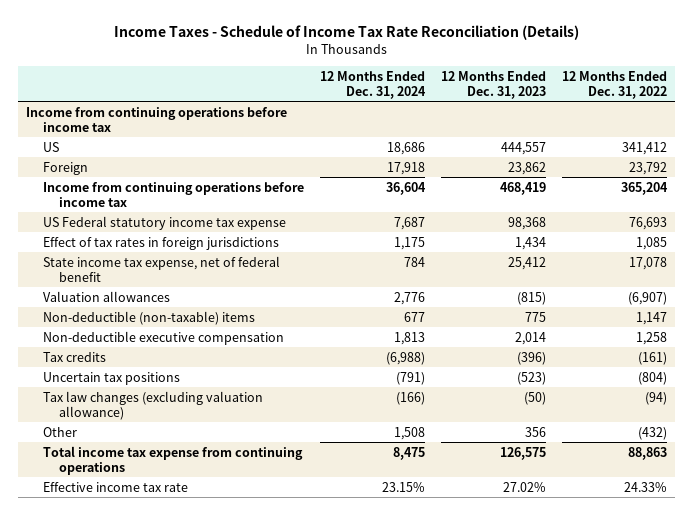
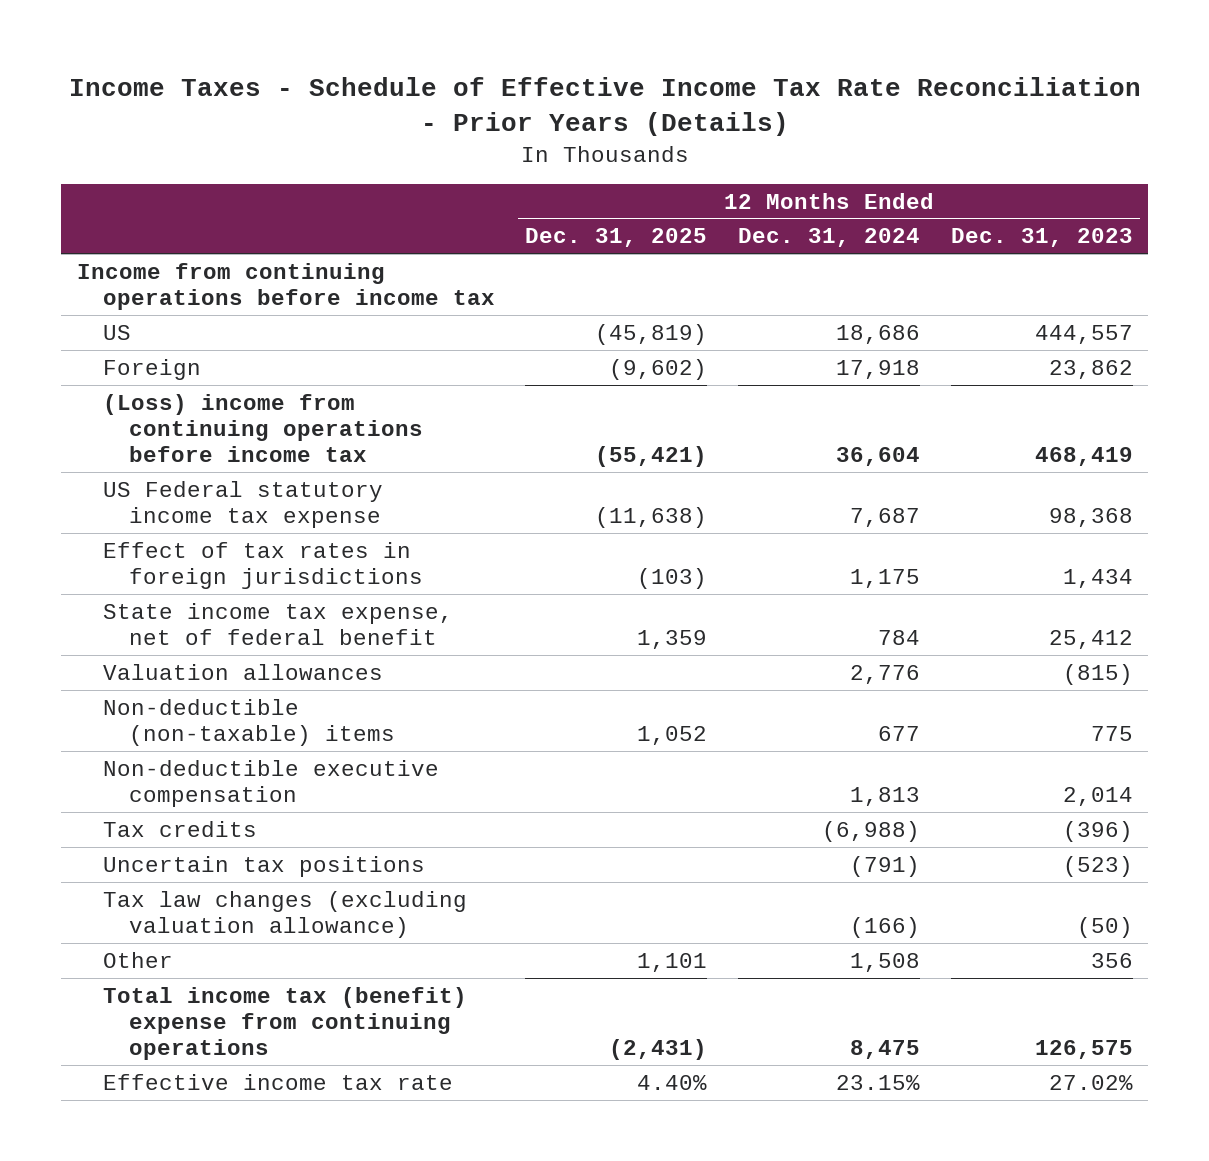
[113,24,579,40] Income Taxes - Schedule of Income Tax Rate Reconciliation (Details) -> [68,77,1141,137] Income Taxes - Schedule of Effective Income Tax Rate Reconciliation - Prior Years (Details)
[562,70,668,99] 12 Months Ended Dec. 31, 2022 -> none
none -> [525,228,708,248] Dec. 31, 2025
[42,181,304,207] Income from continuing operations before income tax -> [102,393,423,463] (Loss) income from continuing operations before income tax
[42,445,303,475] Total income tax expense from continuing operations -> [102,986,467,1061] Total income tax (benefit) expense from continuing operations

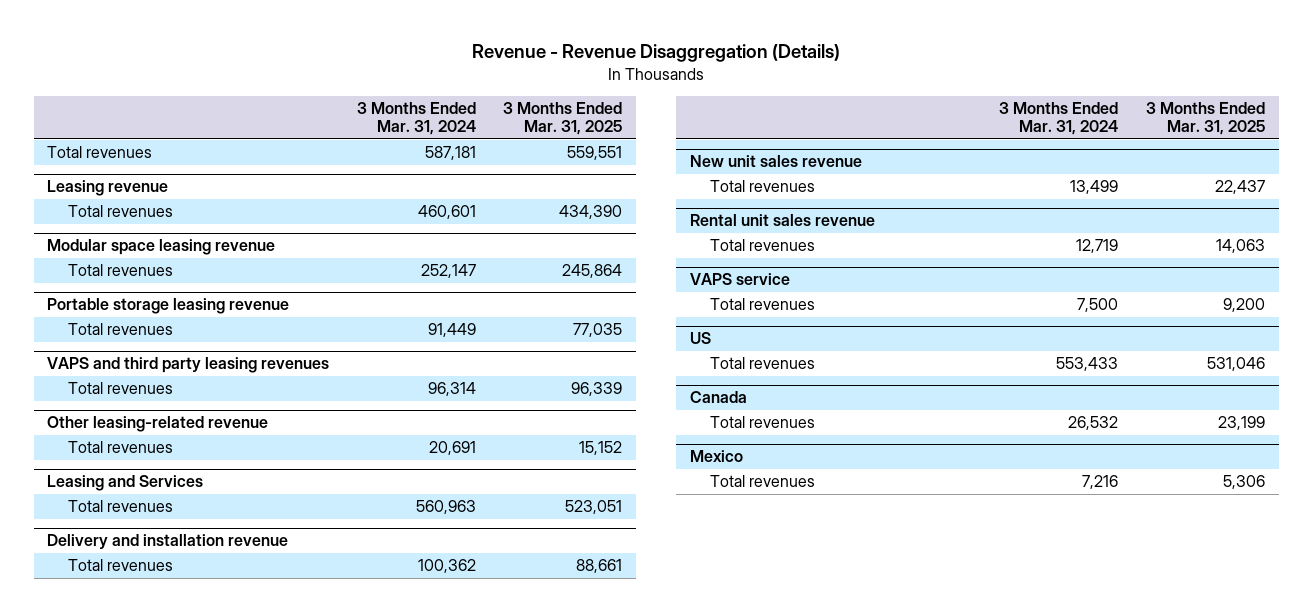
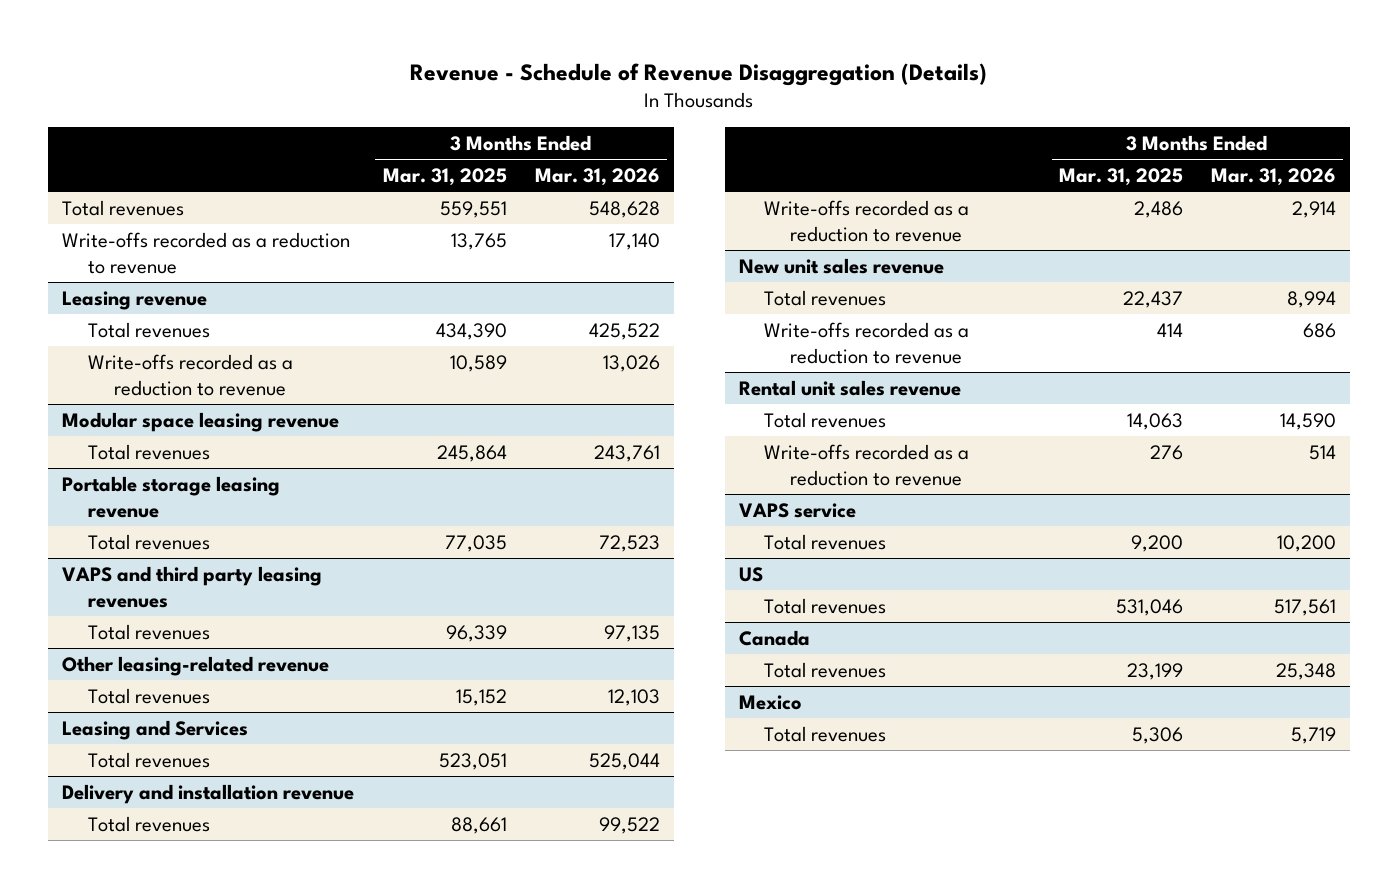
[472,44,841,63] Revenue - Revenue Disaggregation (Details) -> [410,62,988,86] Revenue - Schedule of Revenue Disaggregation (Details)
[356,101,476,136] 3 Months Ended Mar. 31, 2024 -> none
none -> [534,167,660,186] Mar. 31, 2026
none -> [62,231,351,274] Write-offs recorded as a reduction to revenue
none -> [88,353,294,396] Write-offs recorded as a reduction to revenue
none -> [764,199,970,242] Write-offs recorded as a reduction to revenue
none -> [764,321,970,364] Write-offs recorded as a reduction to revenue
none -> [764,443,970,486] Write-offs recorded as a reduction to revenue

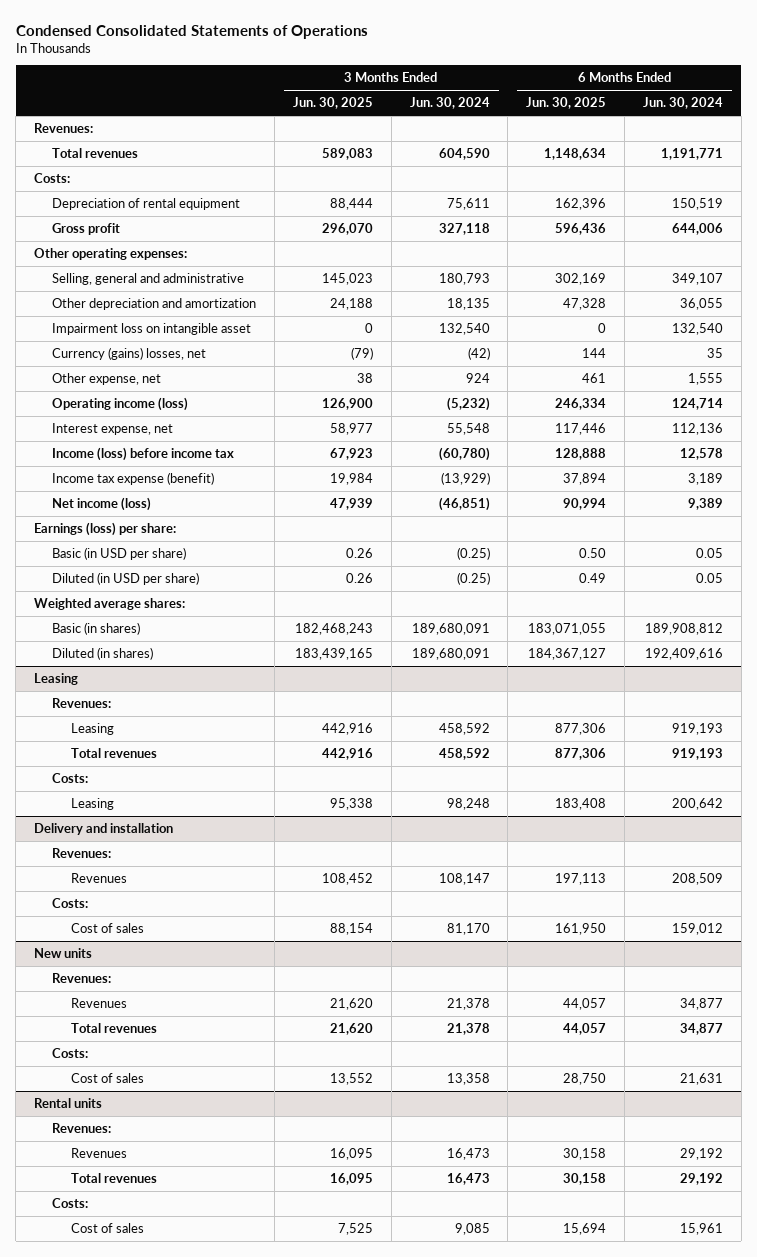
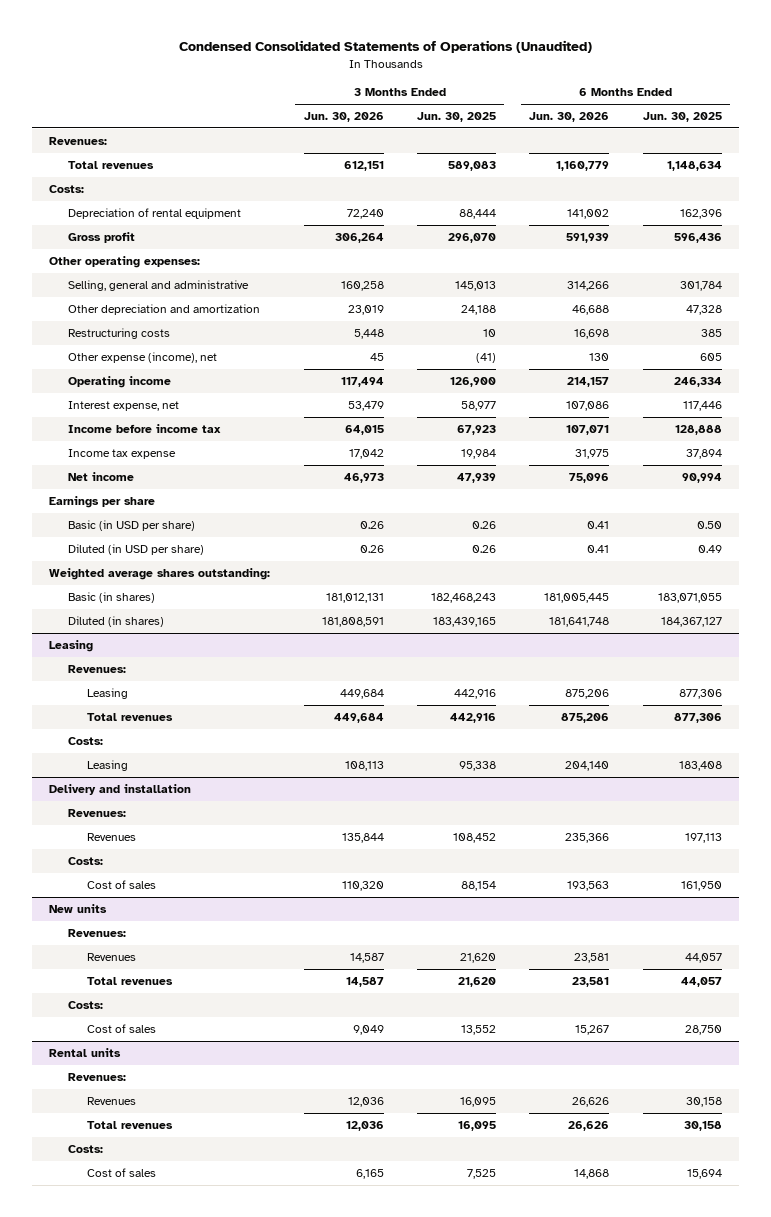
[15,24,368,39] Condensed Consolidated Statements of Operations -> [178,40,592,54] Condensed Consolidated Statements of Operations (Unaudited)
[409,97,490,110] Jun. 30, 2024 -> none
[642,97,723,110] Jun. 30, 2024 -> none
none -> [303,112,384,123] Jun. 30, 2026
none -> [529,112,610,123] Jun. 30, 2026
[321,273,373,286] 145,023 -> [455,281,497,292] 145,013
[555,273,607,286] 302,169 -> [679,281,722,292] 301,784
[52,323,252,336] Impairment loss on intangible asset -> none
[52,347,207,361] Currency (gains) losses, net -> none
none -> [68,328,171,340] Restructuring costs
[52,373,162,386] Other expense, net -> [68,352,218,364] Other expense (income), net
[356,373,373,384] 38 -> [476,353,497,364] (41)
[582,373,607,384] 461 -> [699,353,722,362] 605
[52,397,189,412] Operating income (loss) -> [68,376,172,389] Operating income
[52,447,235,462] Income (loss) before income tax -> [68,424,222,434] Income before income tax
[52,472,215,486] Income tax expense (benefit) -> [68,449,177,460] Income tax expense
[52,497,152,512] Net income (loss) -> [68,472,135,482] Net income
[34,522,177,537] Earnings (loss) per share: -> [49,496,156,509] Earnings per share
[34,598,186,611] Weighted average shares: -> [49,568,271,581] Weighted average shares outstanding:

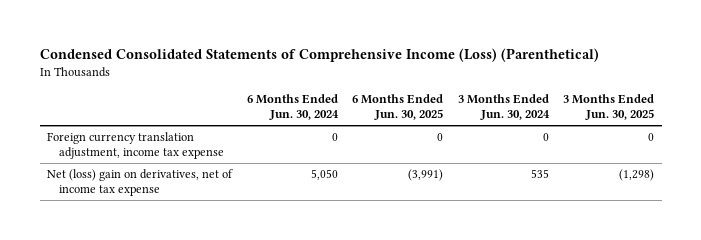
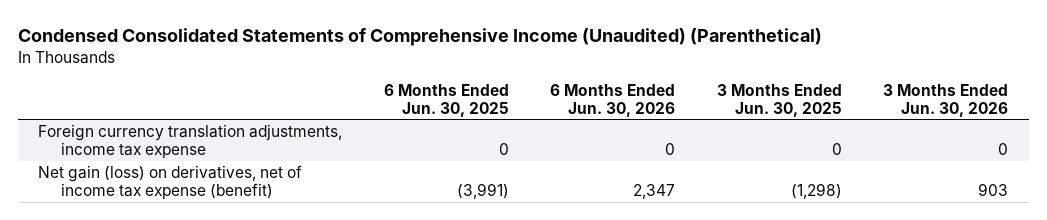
[39,47,599,62] Condensed Consolidated Statements of Comprehensive Income (Loss) (Parenthetical) -> [17,27,822,46] Condensed Consolidated Statements of Comprehensive Income (Unaudited) (Parenthetical)
[246,93,339,121] 6 Months Ended Jun. 30, 2024 -> none
[457,93,550,121] 3 Months Ended Jun. 30, 2024 -> none
none -> [550,83,676,117] 6 Months Ended Jun. 30, 2026
none -> [883,83,1009,117] 3 Months Ended Jun. 30, 2026
[46,131,225,160] Foreign currency translation adjustment, income tax expense -> [38,124,343,159] Foreign currency translation adjustments, income tax expense
[46,168,233,197] Net (loss) gain on derivatives, net of income tax expense -> [38,165,303,200] Net gain (loss) on derivatives, net of income tax expense (benefit)

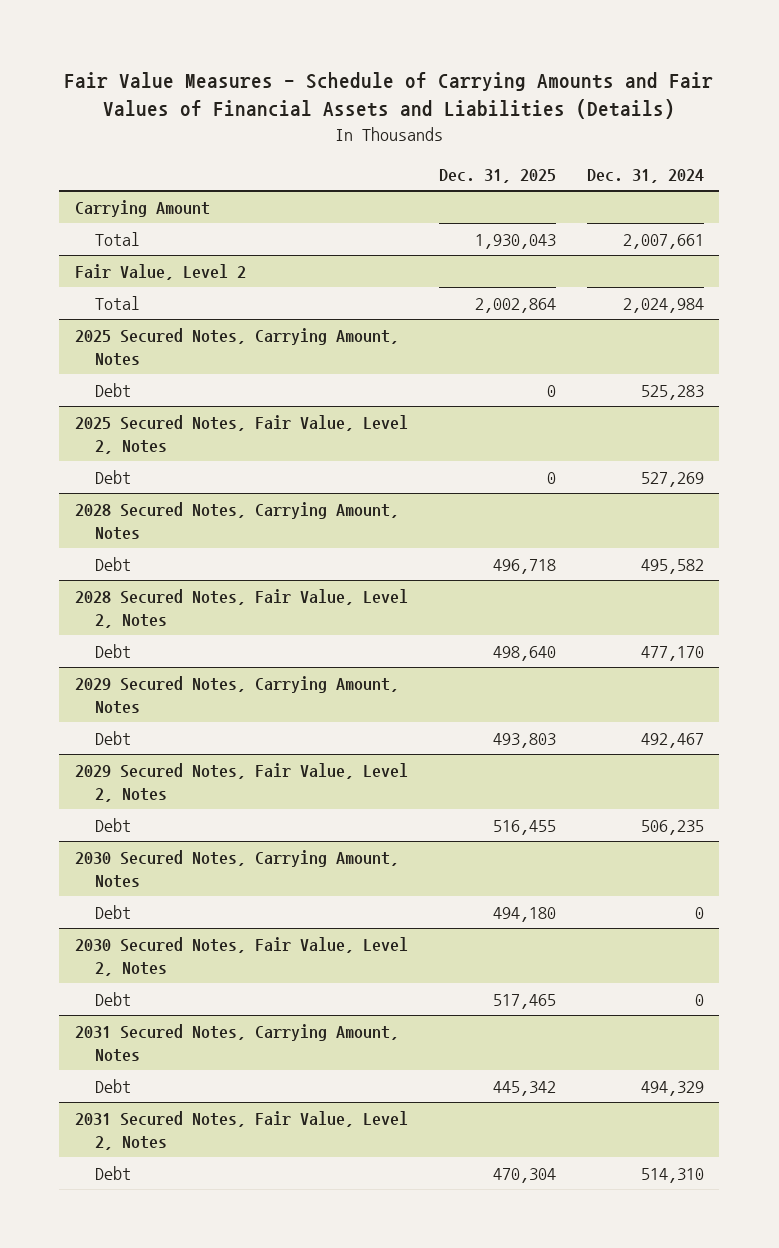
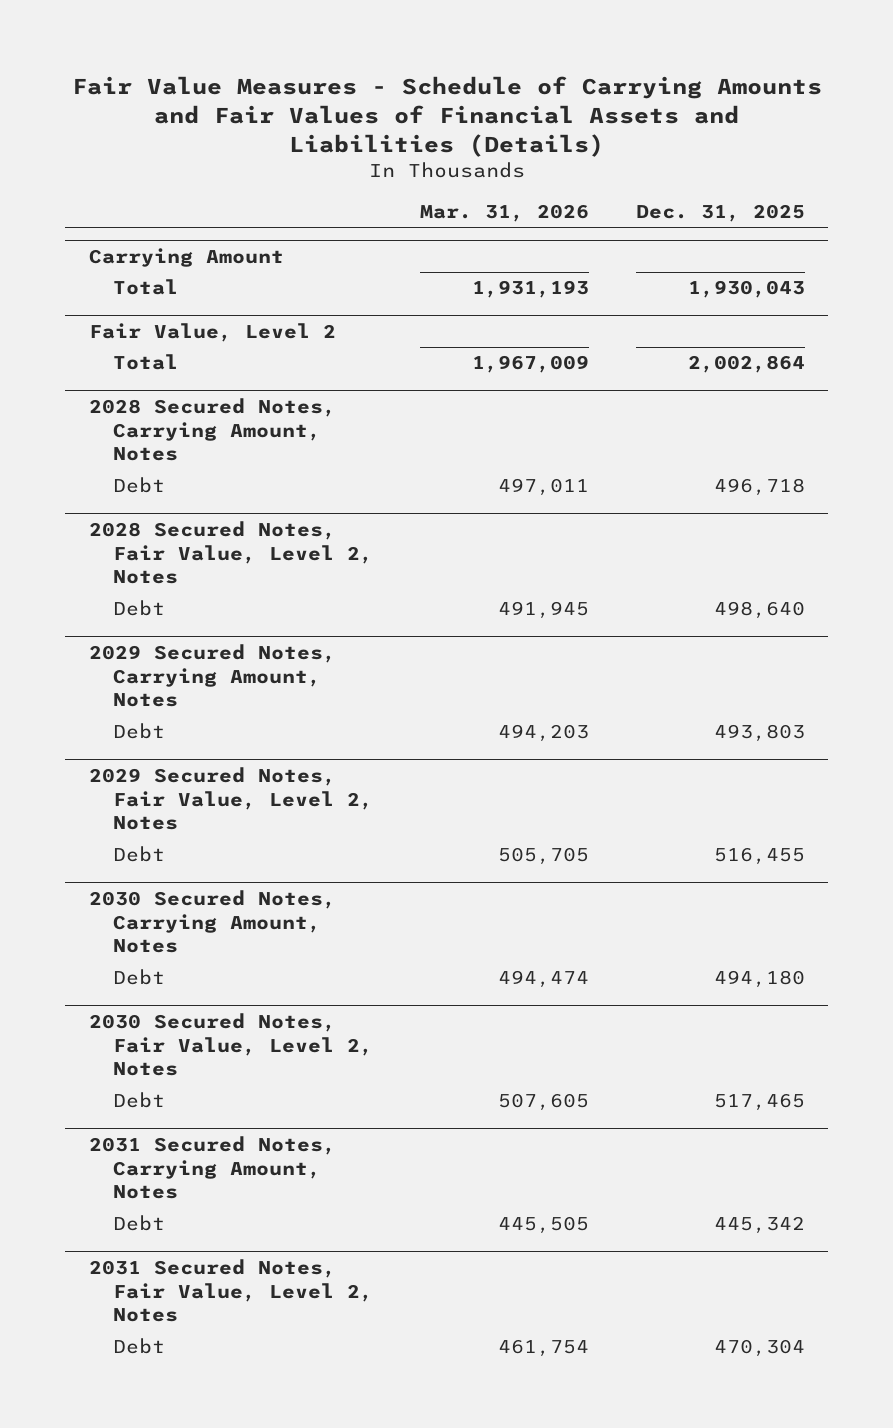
[586,169,704,184] Dec. 31, 2024 -> none
none -> [419,204,589,223] Mar. 31, 2026
[74,327,399,367] 2025 Secured Notes, Carrying Amount, Notes -> none
[95,382,132,397] Debt -> none
[74,414,408,455] 2025 Secured Notes, Fair Value, Level 2, Notes -> none
[95,469,132,484] Debt -> none

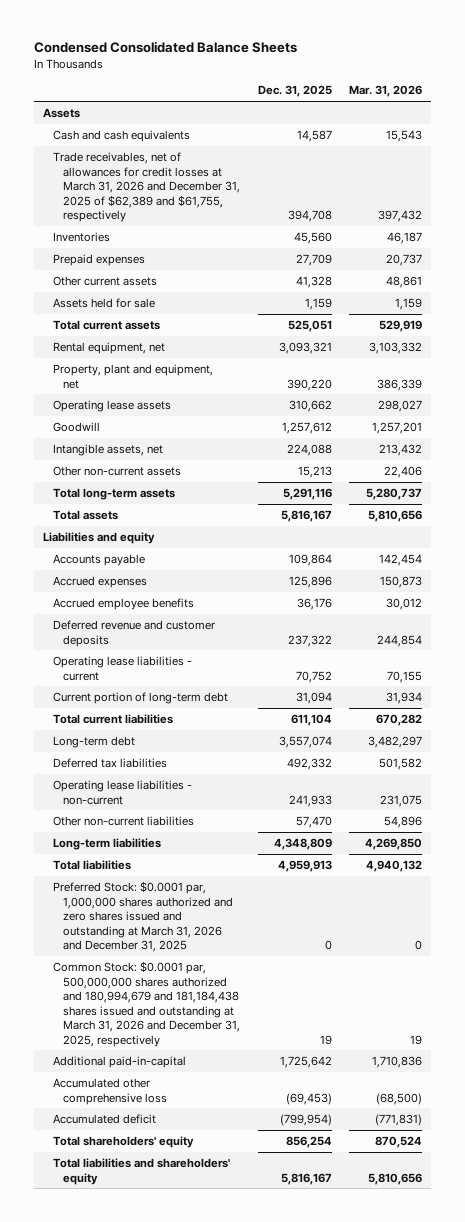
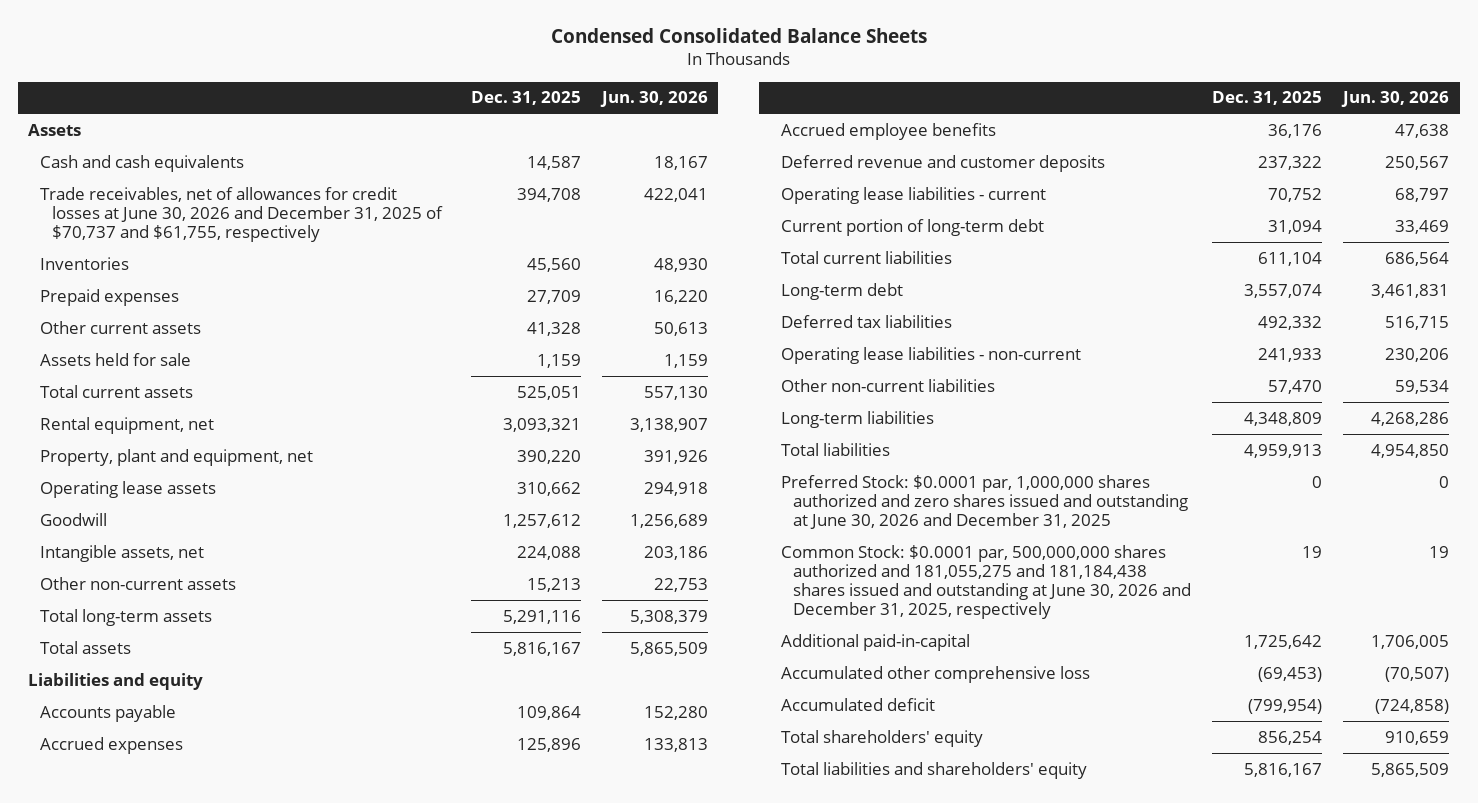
[349,85,423,98] Mar. 31, 2026 -> none
none -> [599,91,708,108] Jun. 30, 2026
[52,152,241,223] Trade receivables, net of allowances for credit losses at March 31, 2026 and December 31, 2025 of $62,389 and $61,755, respectively -> [40,186,444,242] Trade receivables, net of allowances for credit losses at June 30, 2026 and December 31, 2025 of $70,737 and $61,755, respectively
[52,881,234,953] Preferred Stock: $0.0001 par, 1,000,000 shares authorized and zero shares issued and outstanding at March 31, 2026 and December 31, 2025 -> [781,474,1189,529] Preferred Stock: $0.0001 par, 1,000,000 shares authorized and zero shares issued and outstanding at June 30, 2026 and December 31, 2025
[52,961,241,1047] Common Stock: $0.0001 par, 500,000,000 shares authorized and 180,994,679 and 181,184,438 shares issued and outstanding at March 31, 2026 and December 31, 2025, respectively -> [781,544,1192,619] Common Stock: $0.0001 par, 500,000,000 shares authorized and 181,055,275 and 181,184,438 shares issued and outstanding at June 30, 2026 and December 31, 2025, respectively

